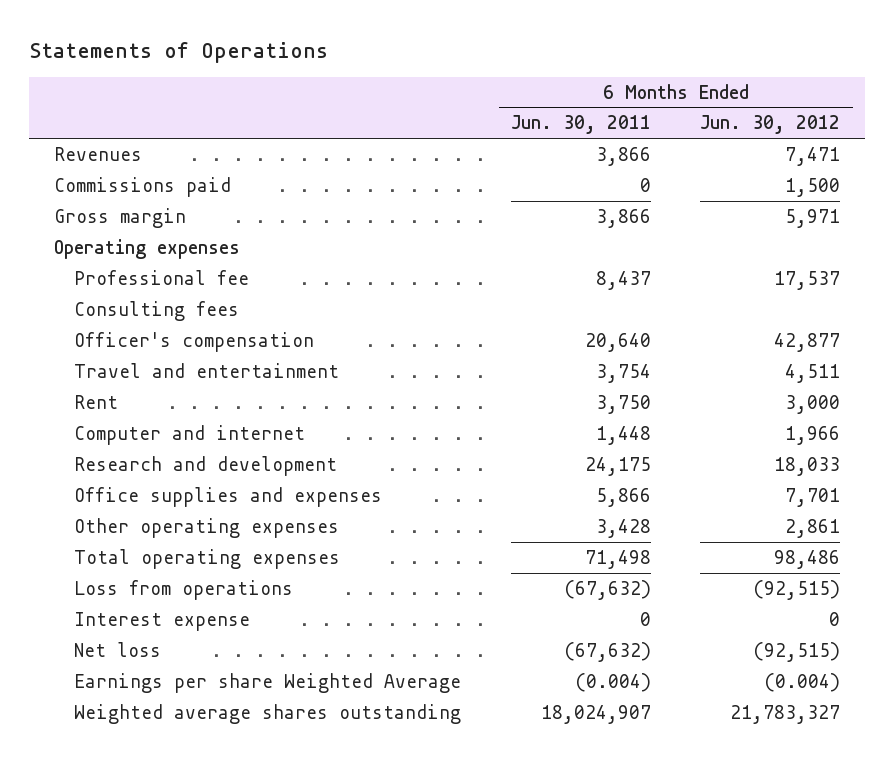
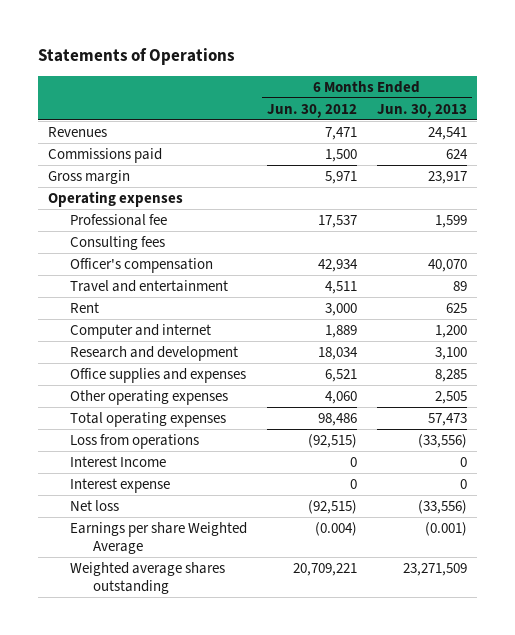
[510,115,651,135] Jun. 30, 2011 -> none
none -> [377,103,468,118] Jun. 30, 2013
[774,332,841,352] 42,877 -> [318,258,359,272] 42,934
[785,425,841,445] 1,966 -> [325,324,358,338] 1,889
[774,456,841,476] 18,033 -> [318,346,359,360] 18,034
[785,487,841,507] 7,701 -> [325,368,358,382] 6,521
[785,518,841,538] 2,861 -> [325,390,358,404] 4,060
none -> [70,455,167,467] Interest Income
[730,704,841,724] 21,783,327 -> [293,562,358,576] 20,709,221

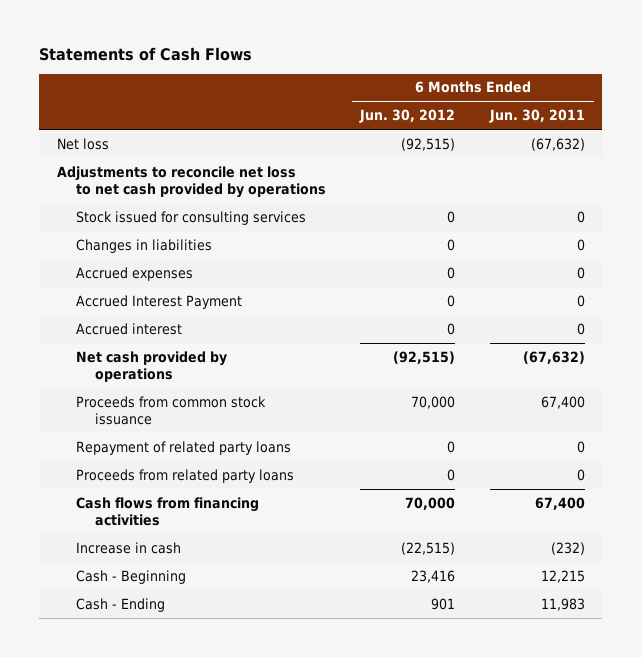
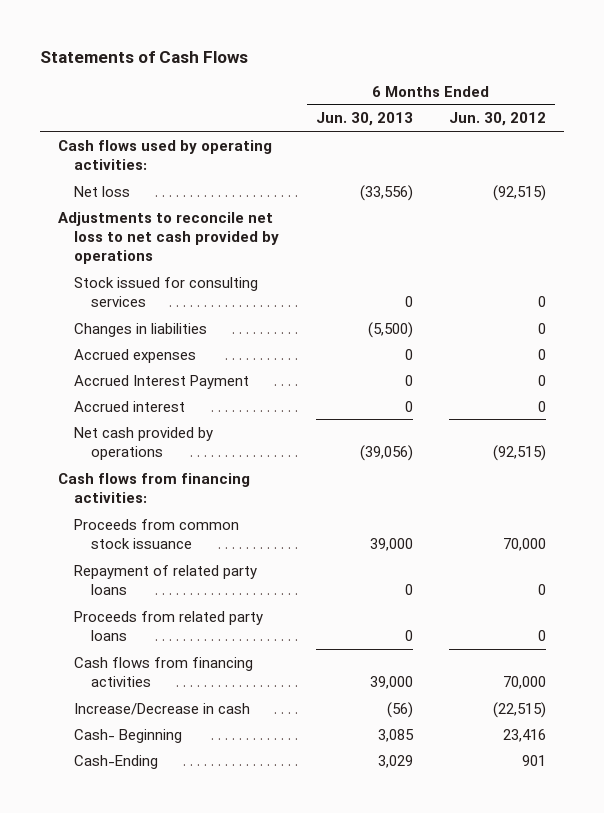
[488,109,585,124] Jun. 30, 2011 -> none
none -> [315,112,413,127] Jun. 30, 2013
none -> [58,139,273,170] Cash flows used by operating activities:
none -> [58,472,251,503] Cash flows from financing activities:
[75,541,181,554] Increase in cash -> [74,702,251,715] Increase/Decrease in cash
[75,569,186,584] Cash - Beginning -> [74,728,183,743] Cash- Beginning
[75,597,165,612] Cash - Ending -> [74,754,159,769] Cash-Ending

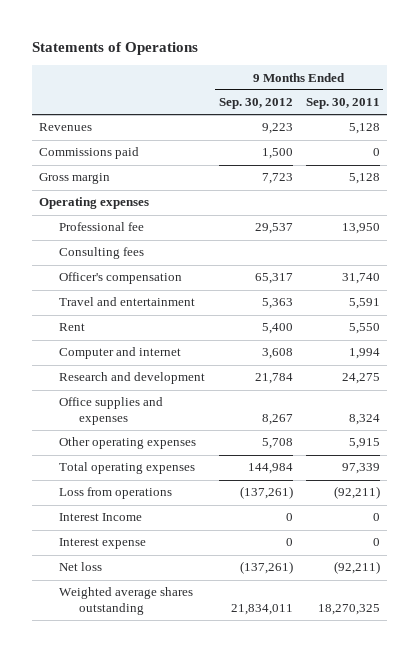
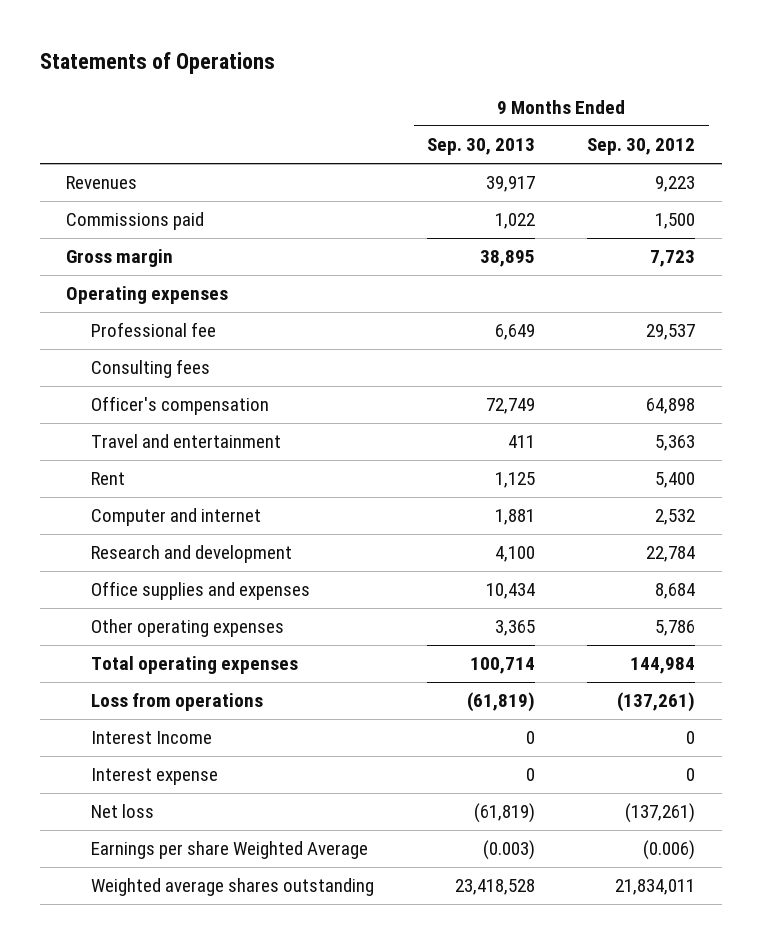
[306,98,381,110] Sep. 30, 2011 -> none
none -> [426,138,535,156] Sep. 30, 2013
[254,273,293,285] 65,317 -> [646,398,696,415] 64,898
[261,348,293,360] 3,608 -> [655,509,696,526] 2,532
[254,373,293,385] 21,784 -> [646,546,696,563] 22,784
[261,413,293,425] 8,267 -> [655,583,696,600] 8,684
[261,438,293,450] 5,708 -> [655,620,696,637] 5,786
none -> [91,841,369,860] Earnings per share Weighted Average

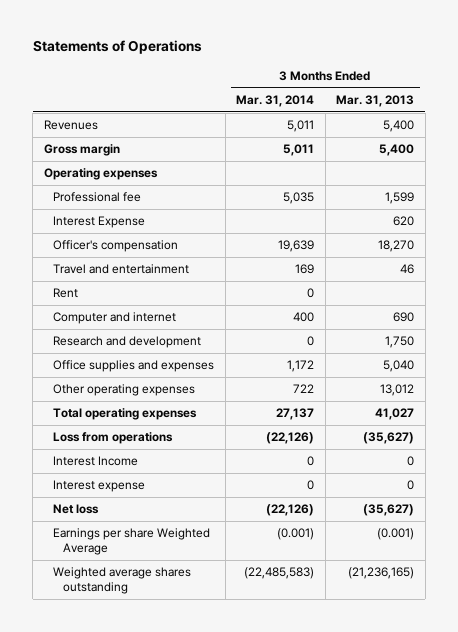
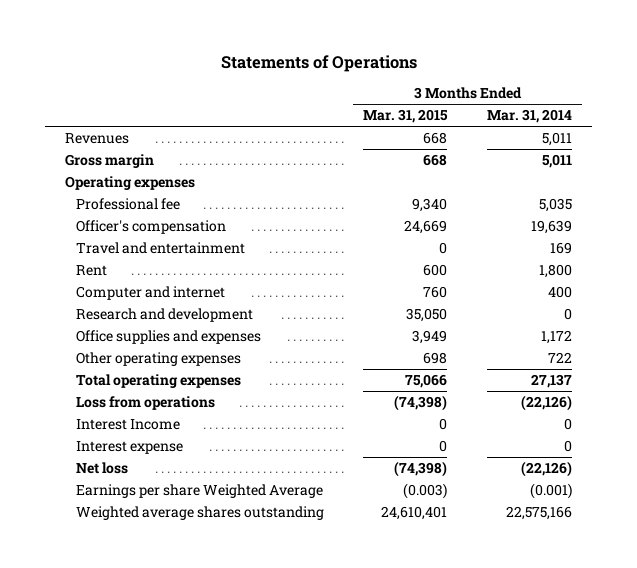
[336,94,415,107] Mar. 31, 2013 -> none
none -> [363,109,449,124] Mar. 31, 2015
[53,216,146,229] Interest Expense -> none
[307,288,315,299] 0 -> [538,264,572,279] 1,800
[244,567,315,580] (22,485,583) -> [505,506,572,521] 22,575,166

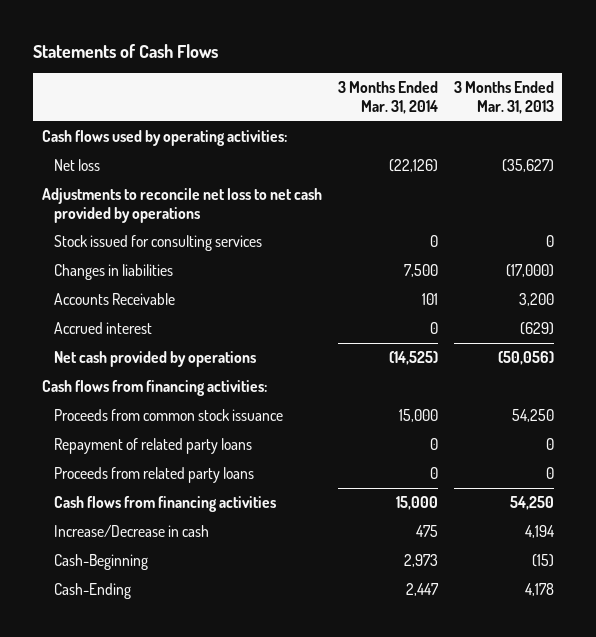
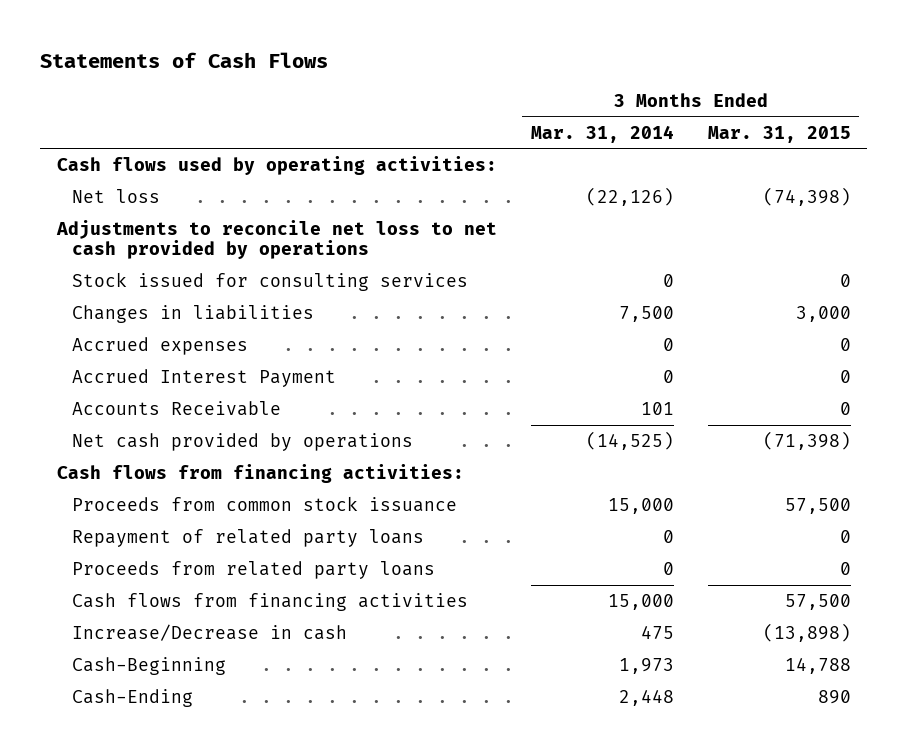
[454,81,555,115] 3 Months Ended Mar. 31, 2013 -> none
none -> [707,125,851,143] Mar. 31, 2015
none -> [71,336,248,355] Accrued expenses
none -> [71,368,336,387] Accrued Interest Payment
[53,322,152,335] Accrued interest -> none
[403,554,438,568] 2,973 -> [618,657,674,674] 1,973
[405,583,439,597] 2,447 -> [618,688,674,706] 2,448

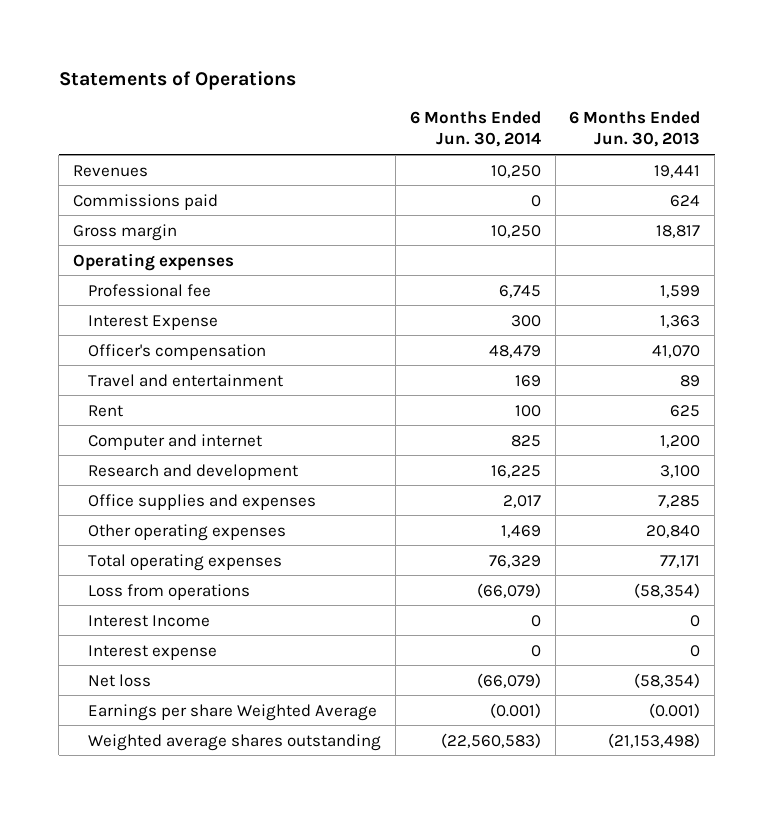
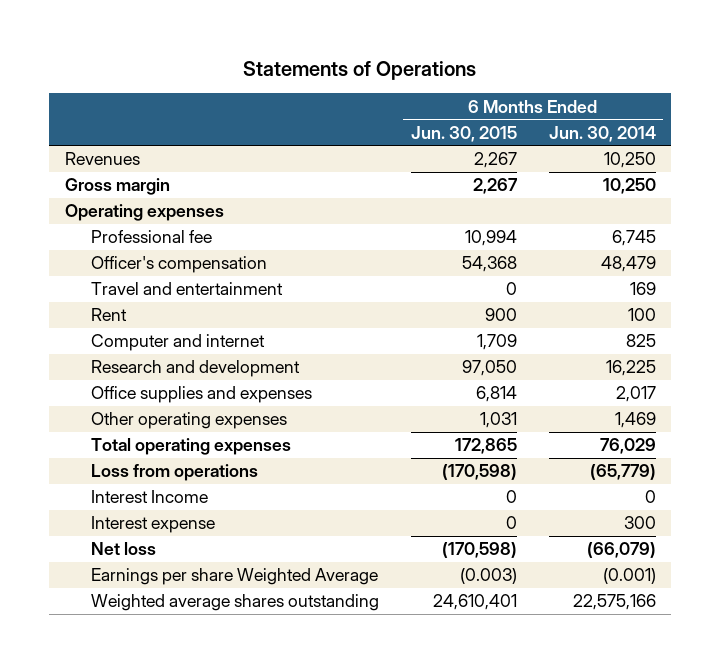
[569,110,701,148] 6 Months Ended Jun. 30, 2013 -> none
none -> [410,125,517,142] Jun. 30, 2015
[73,193,219,210] Commissions paid -> none
[88,314,219,330] Interest Expense -> none
[488,554,541,568] 76,329 -> [599,438,656,455] 76,029
[476,582,541,598] (66,079) -> [589,464,656,481] (65,779)
[530,644,541,657] 0 -> [623,516,656,530] 300
[440,732,541,748] (22,560,583) -> [572,594,656,611] 22,575,166

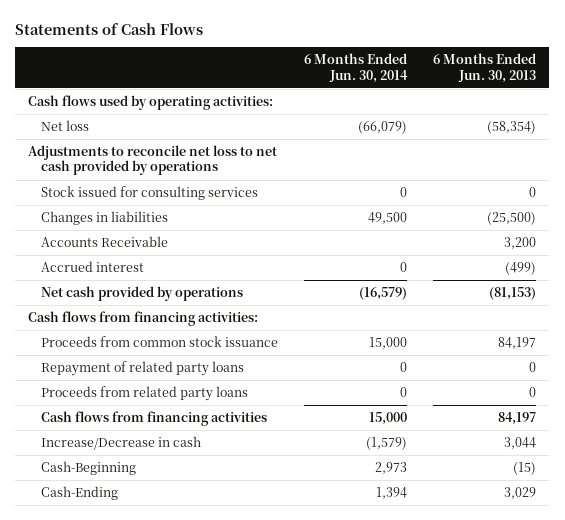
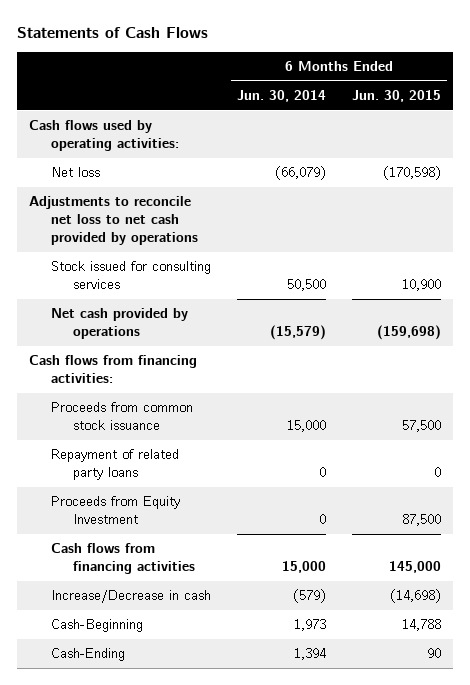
[433,53,537,83] 6 Months Ended Jun. 30, 2013 -> none
none -> [351,89,441,102] Jun. 30, 2015
[41,211,169,226] Changes in liabilities -> none
[41,236,169,248] Accounts Receivable -> none
[41,261,145,273] Accrued interest -> none
[400,187,408,198] 0 -> [286,279,326,292] 50,500
[359,287,408,301] (16,579) -> [269,325,326,341] (15,579)
[41,386,249,402] Proceeds from related party loans -> none
none -> [51,496,181,525] Proceeds from Equity Investment
[366,437,408,451] (1,579) -> [292,589,326,604] (579)
[375,462,408,475] 2,973 -> [293,619,326,632] 1,973

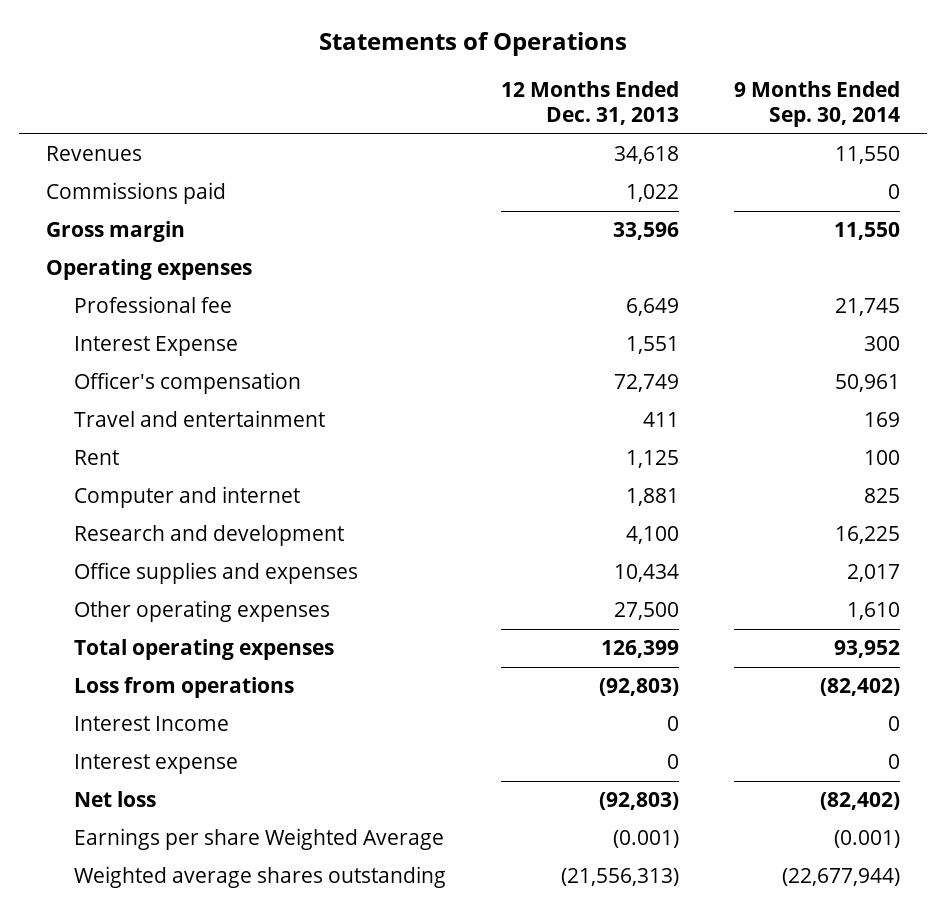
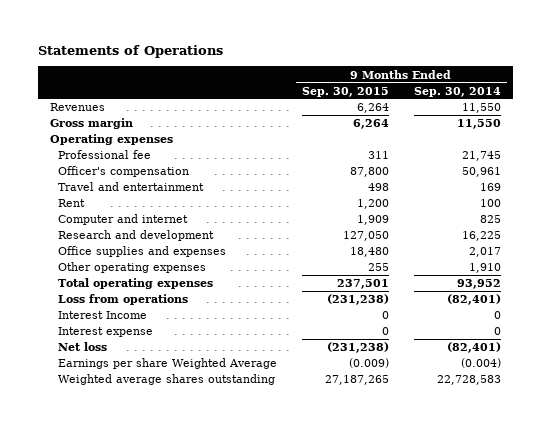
[500,80,679,126] 12 Months Ended Dec. 31, 2013 -> none
none -> [302,86,390,97] Sep. 30, 2015
[46,181,227,204] Commissions paid -> none
[74,335,239,356] Interest Expense -> none
[846,601,900,620] 1,610 -> [468,263,501,274] 1,910
[819,677,900,696] (82,402) -> [446,294,501,306] (82,401)
[819,791,900,810] (82,402) -> [446,342,501,354] (82,401)
[833,829,900,848] (0.001) -> [460,358,501,369] (0.004)
[781,867,900,886] (22,677,944) -> [436,375,501,386] 22,728,583

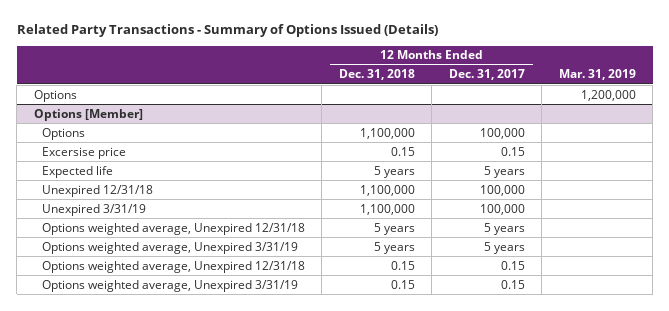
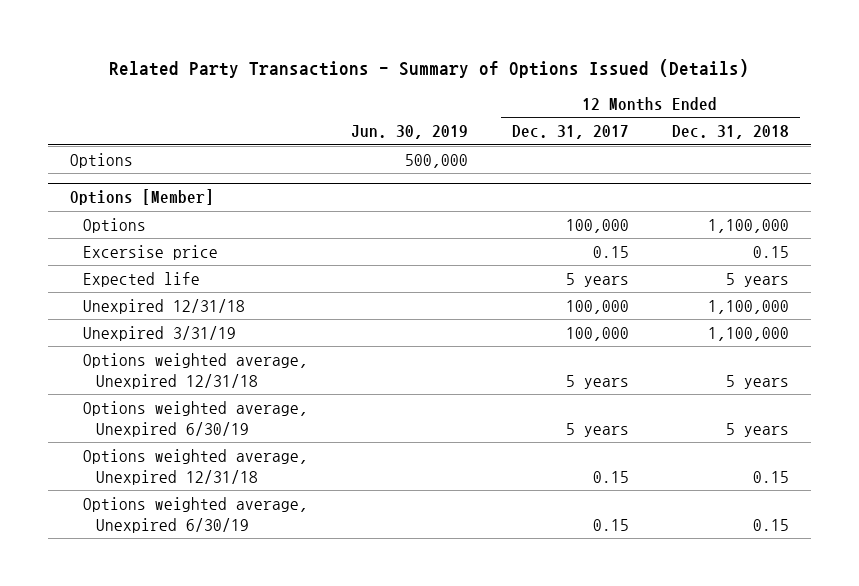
[558,69,636,81] Mar. 31, 2019 -> none
none -> [351,125,469,140] Jun. 30, 2019
[41,241,298,254] Options weighted average, Unexpired 3/31/19 -> [82,400,308,437] Options weighted average, Unexpired 6/30/19
[41,279,298,292] Options weighted average, Unexpired 3/31/19 -> [82,496,308,533] Options weighted average, Unexpired 6/30/19

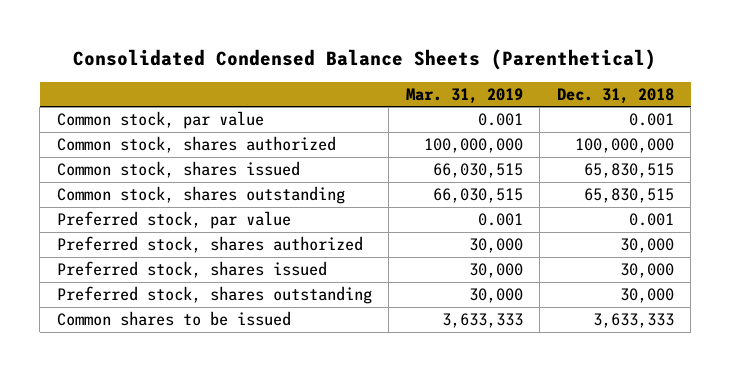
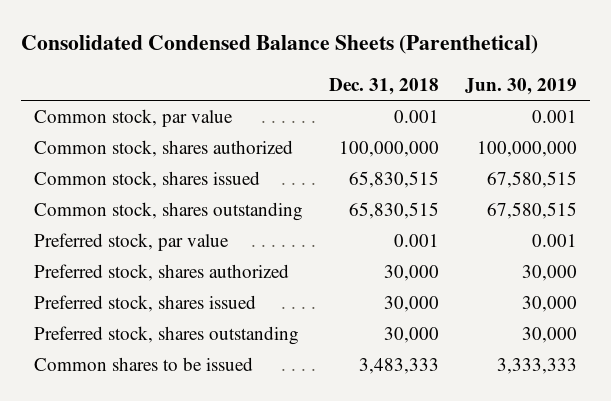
[405,87,523,104] Mar. 31, 2019 -> none
none -> [465,77,578,95] Jun. 30, 2019
[592,313,674,329] 3,633,333 -> [359,357,440,374] 3,483,333

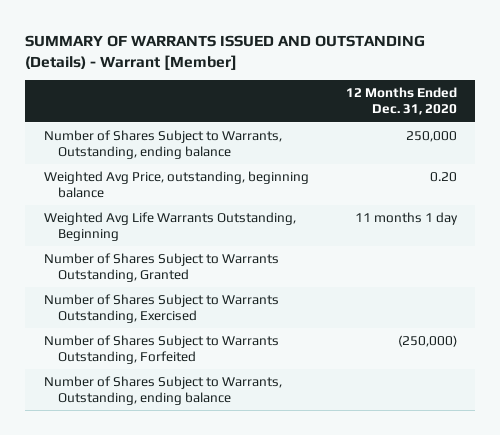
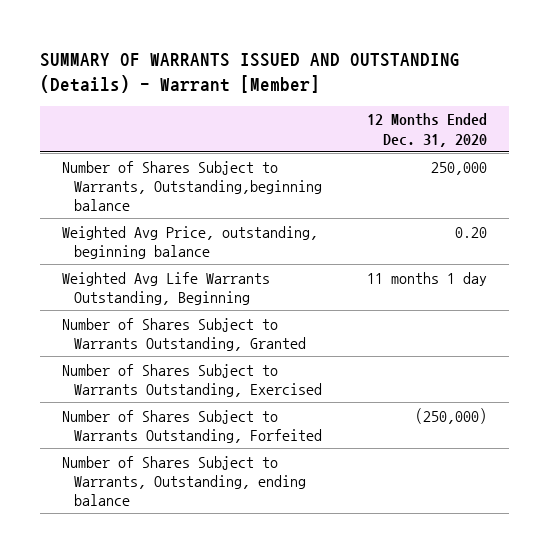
[43,129,282,160] Number of Shares Subject to Warrants, Outstanding, ending balance -> [62,160,323,212] Number of Shares Subject to Warrants, Outstanding,beginning balance

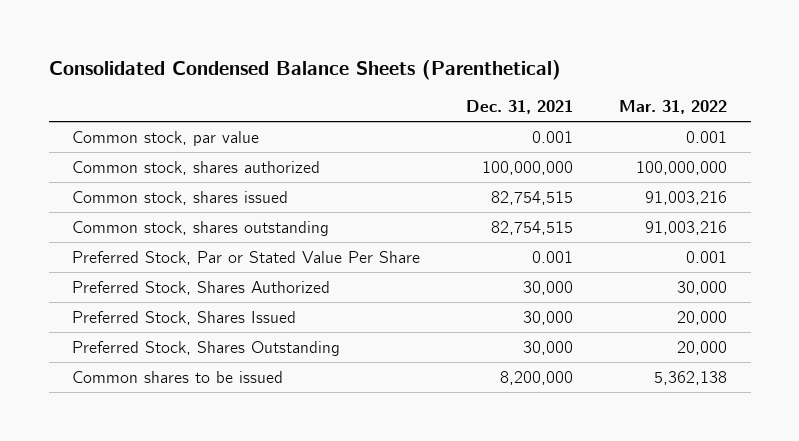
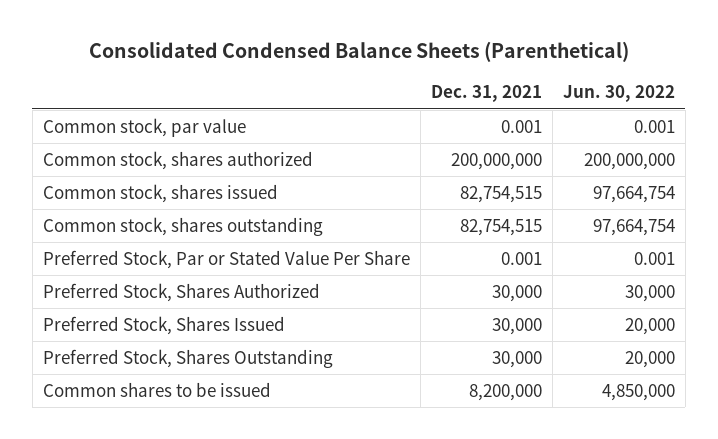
[619,100,728,115] Mar. 31, 2022 -> none
none -> [562,85,675,103] Jun. 30, 2022
[482,160,574,175] 100,000,000 -> [450,152,542,170] 200,000,000

